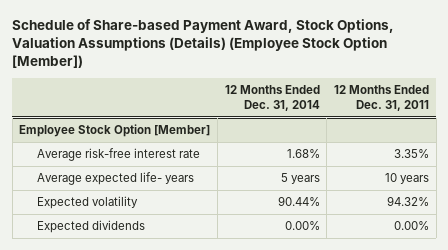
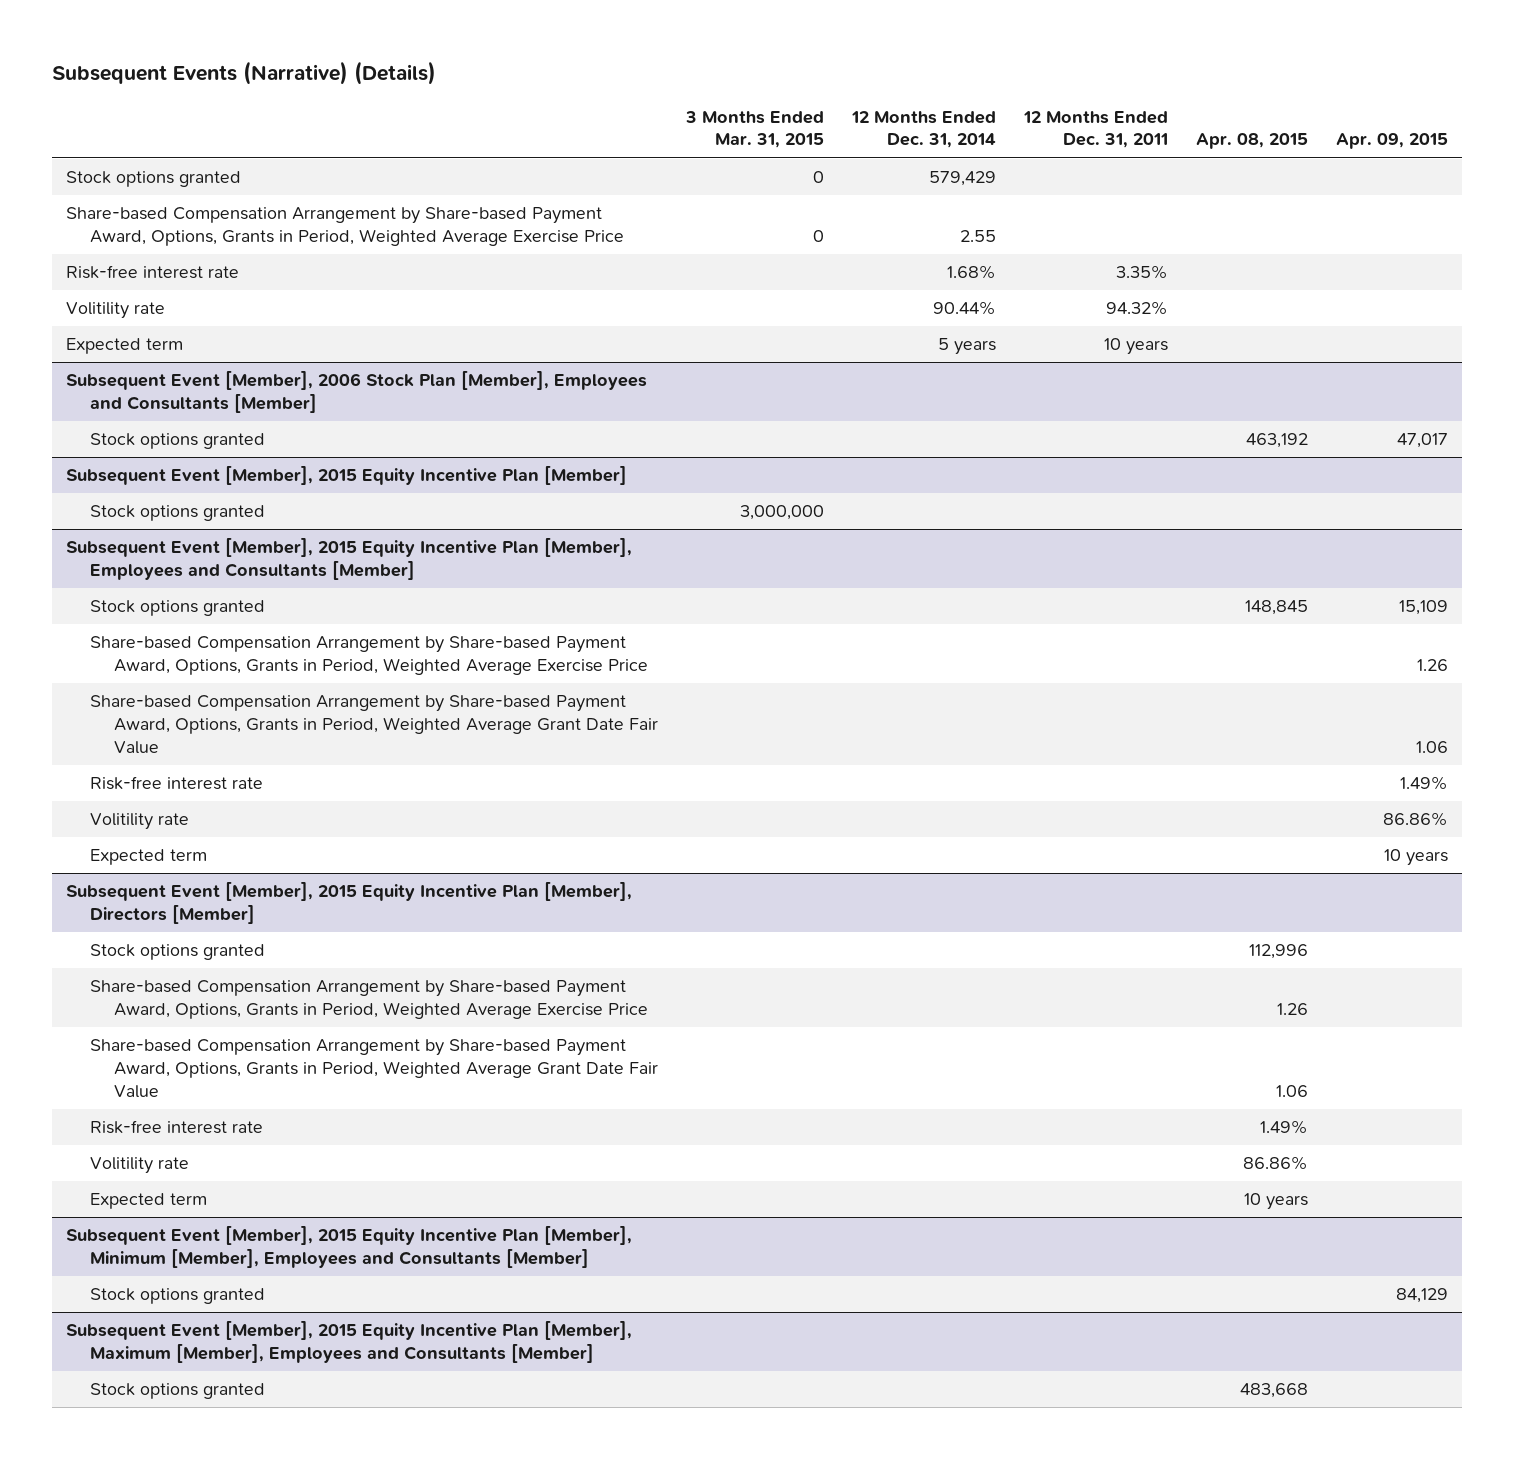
[12,19,395,69] Schedule of Share-based Payment Award, Stock Options, Valuation Assumptions (Details) (Employee Stock Option [Member]) -> [51,61,436,86] Subsequent Events (Narrative) (Details)
none -> [685,110,825,149] 3 Months Ended Mar. 31, 2015
none -> [1196,133,1309,150] Apr. 08, 2015
none -> [1335,133,1448,150] Apr. 09, 2015
[19,124,211,138] Employee Stock Option [Member] -> none
[37,148,201,162] Average risk-free interest rate -> none
[37,172,195,186] Average expected life- years -> none
[37,196,139,210] Expected volatility -> none
[37,220,146,234] Expected dividends -> none
none -> [65,171,241,188] Stock options granted
none -> [65,207,625,247] Share-based Compensation Arrangement by Share-based Payment Award, Options, Grants in Period, Weighted Average Exercise Price
none -> [65,265,239,280] Risk-free interest rate
none -> [65,302,165,320] Volitility rate
none -> [65,338,183,355] Expected term
none -> [65,371,647,414] Subsequent Event [Member], 2006 Stock Plan [Member], Employees and Consultants [Member]
none -> [90,433,266,450] Stock options granted
none -> [65,466,627,486] Subsequent Event [Member], 2015 Equity Incentive Plan [Member]
none -> [90,505,266,522] Stock options granted
none -> [65,538,632,581] Subsequent Event [Member], 2015 Equity Incentive Plan [Member], Employees and Consultants [Member]
none -> [90,600,266,617] Stock options granted
none -> [90,636,649,676] Share-based Compensation Arrangement by Share-based Payment Award, Options, Grants in Period, Weighted Average Exercise Price
none -> [90,695,659,754] Share-based Compensation Arrangement by Share-based Payment Award, Options, Grants in Period, Weighted Average Grant Date Fair Value
none -> [90,776,264,791] Risk-free interest rate
none -> [90,813,190,831] Volitility rate
none -> [90,849,208,866] Expected term
none -> [65,882,632,925] Subsequent Event [Member], 2015 Equity Incentive Plan [Member], Directors [Member]
none -> [90,944,266,961] Stock options granted
none -> [90,980,649,1020] Share-based Compensation Arrangement by Share-based Payment Award, Options, Grants in Period, Weighted Average Exercise Price
none -> [90,1039,659,1098] Share-based Compensation Arrangement by Share-based Payment Award, Options, Grants in Period, Weighted Average Grant Date Fair Value
none -> [90,1120,264,1135] Risk-free interest rate
none -> [90,1157,190,1175] Volitility rate
none -> [90,1193,208,1210] Expected term
none -> [65,1226,632,1269] Subsequent Event [Member], 2015 Equity Incentive Plan [Member], Minimum [Member], Employees and Consultants [Member]
none -> [90,1288,266,1305] Stock options granted
none -> [65,1321,632,1364] Subsequent Event [Member], 2015 Equity Incentive Plan [Member], Maximum [Member], Employees and Consultants [Member]
none -> [90,1383,266,1400] Stock options granted

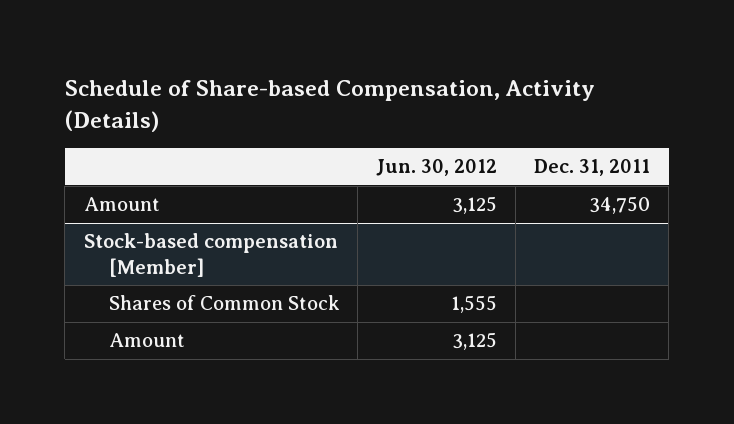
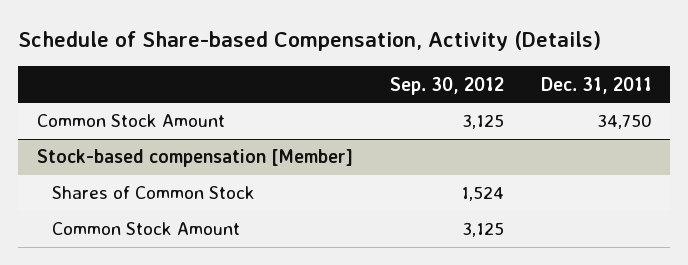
[375,159,497,177] Jun. 30, 2012 -> none
none -> [389,76,504,95] Sep. 30, 2012
[83,197,160,212] Amount -> [36,114,225,128] Common Stock Amount
[108,333,185,348] Amount -> [52,222,241,236] Common Stock Amount

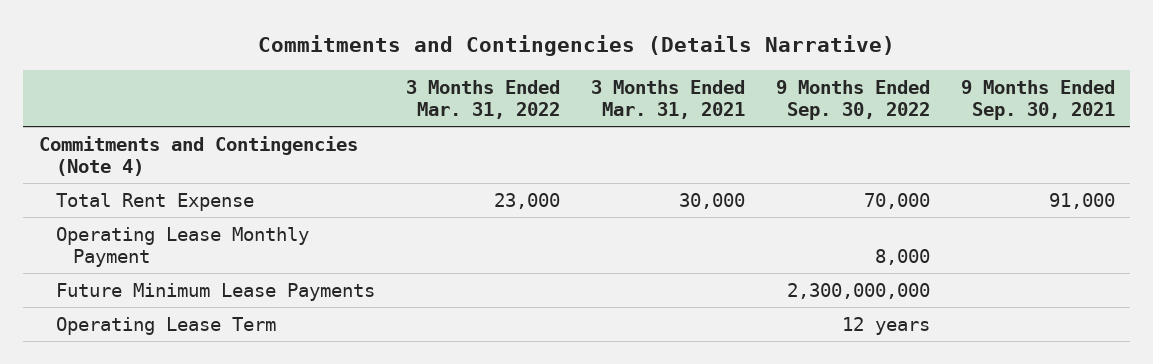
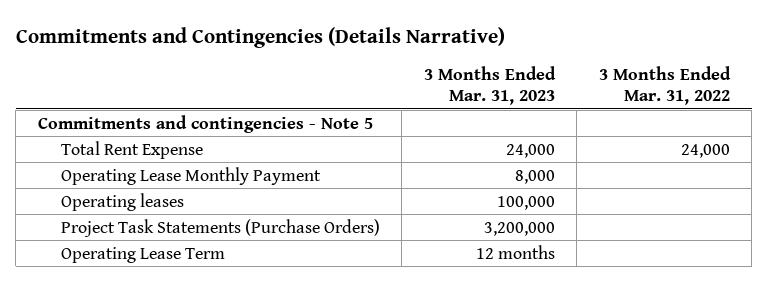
[590,79,745,119] 3 Months Ended Mar. 31, 2021 -> none
[775,79,930,120] 9 Months Ended Sep. 30, 2022 -> none
[960,79,1115,120] 9 Months Ended Sep. 30, 2021 -> none
none -> [423,65,556,105] 3 Months Ended Mar. 31, 2023
[38,135,358,176] Commitments and Contingencies (Note 4) -> [37,114,373,133] Commitments and contingencies - Note 5
[493,192,560,209] 23,000 -> [680,143,730,158] 24,000
[55,282,375,301] Future Minimum Lease Payments -> none
none -> [60,192,184,211] Operating leases
none -> [60,218,380,237] Project Task Statements (Purchase Orders)

